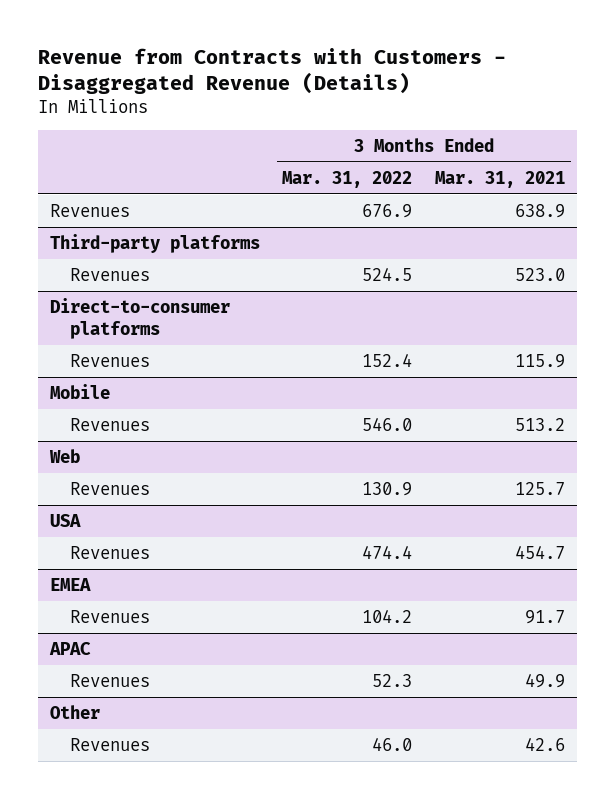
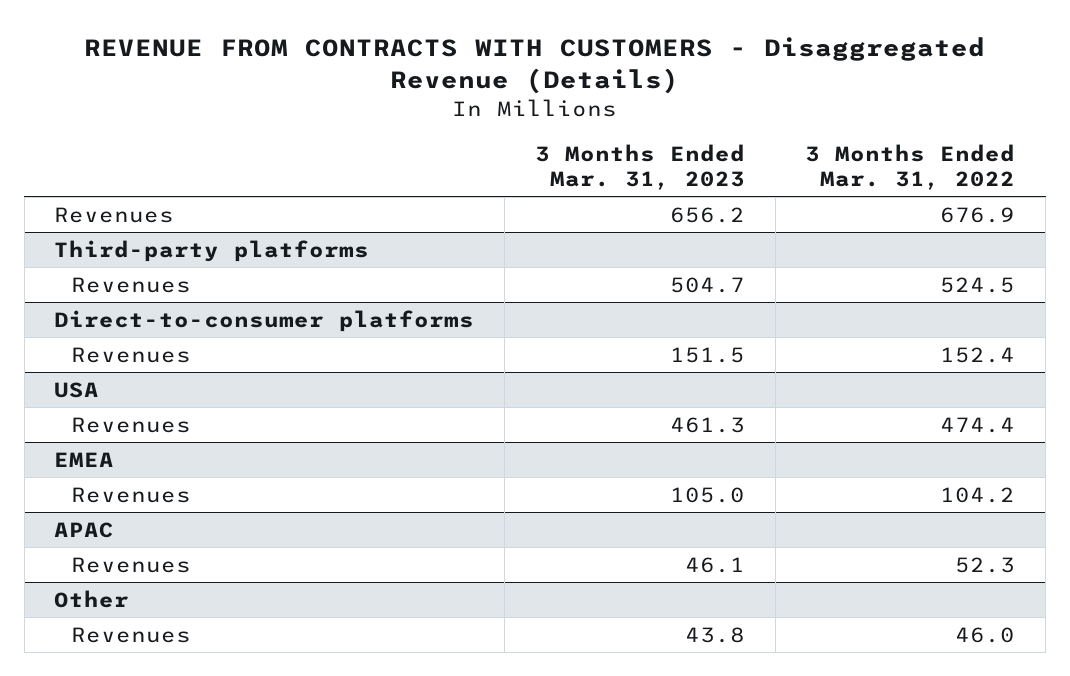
[38,48,507,95] Revenue from Contracts with Customers - Disaggregated Revenue (Details) -> [83,37,985,95] REVENUE FROM CONTRACTS WITH CUSTOMERS - Disaggregated Revenue (Details)
[435,170,566,188] Mar. 31, 2021 -> none
none -> [534,144,745,191] 3 Months Ended Mar. 31, 2023
[49,383,110,399] Mobile -> none
[70,417,151,431] Revenues -> none
[48,448,80,463] Web -> none
[70,481,151,495] Revenues -> none

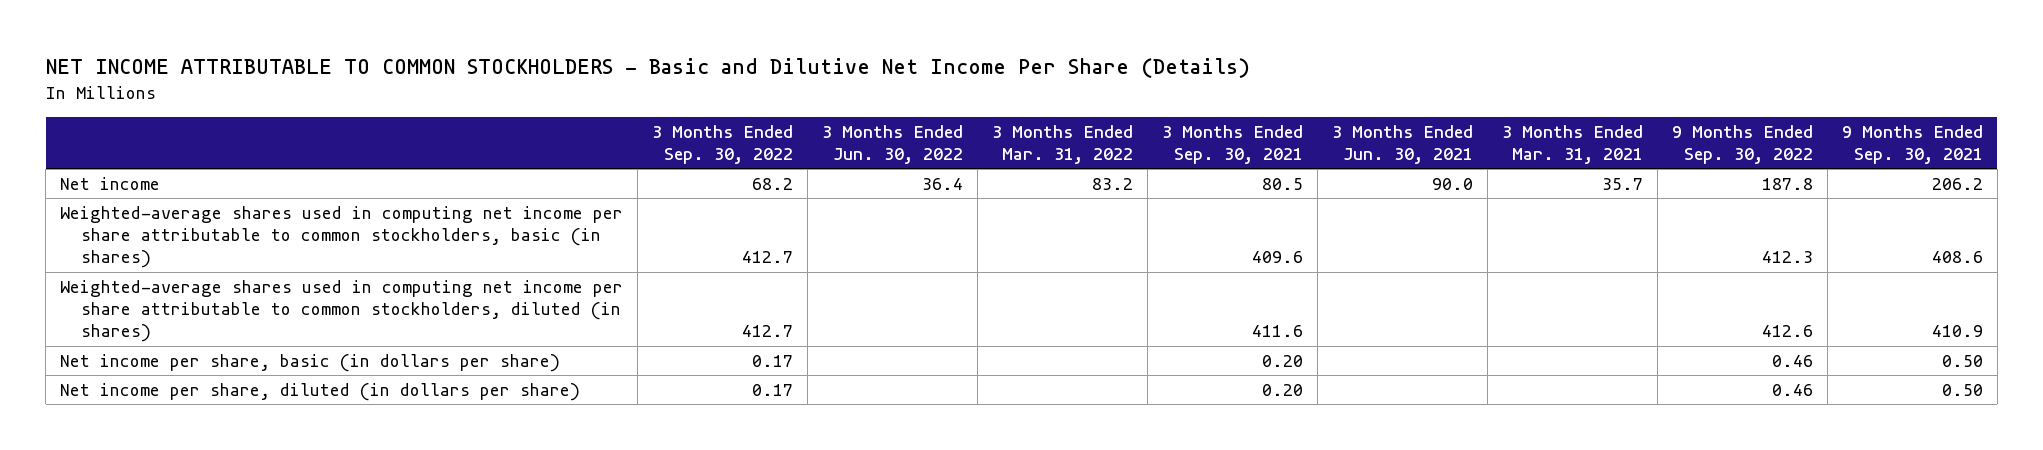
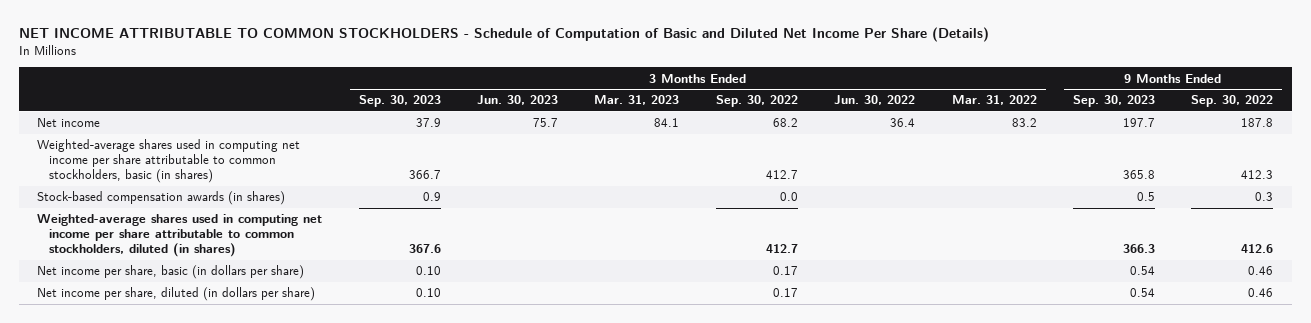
[45,58,1250,79] NET INCOME ATTRIBUTABLE TO COMMON STOCKHOLDERS - Basic and Dilutive Net Income Per Share (Details) -> [19,27,990,43] NET INCOME ATTRIBUTABLE TO COMMON STOCKHOLDERS - Schedule of Computation of Basic and Diluted Net Income Per Share (Details)
[1162,124,1304,164] 3 Months Ended Sep. 30, 2021 -> none
[1332,124,1474,164] 3 Months Ended Jun. 30, 2021 -> none
[1502,124,1644,164] 3 Months Ended Mar. 31, 2021 -> none
[1841,124,1983,164] 9 Months Ended Sep. 30, 2021 -> none
none -> [358,95,441,108] Sep. 30, 2023
none -> [477,95,559,106] Jun. 30, 2023
none -> [594,95,680,106] Mar. 31, 2023
none -> [1072,95,1155,108] Sep. 30, 2023
none -> [37,191,286,206] Stock-based compensation awards (in shares)

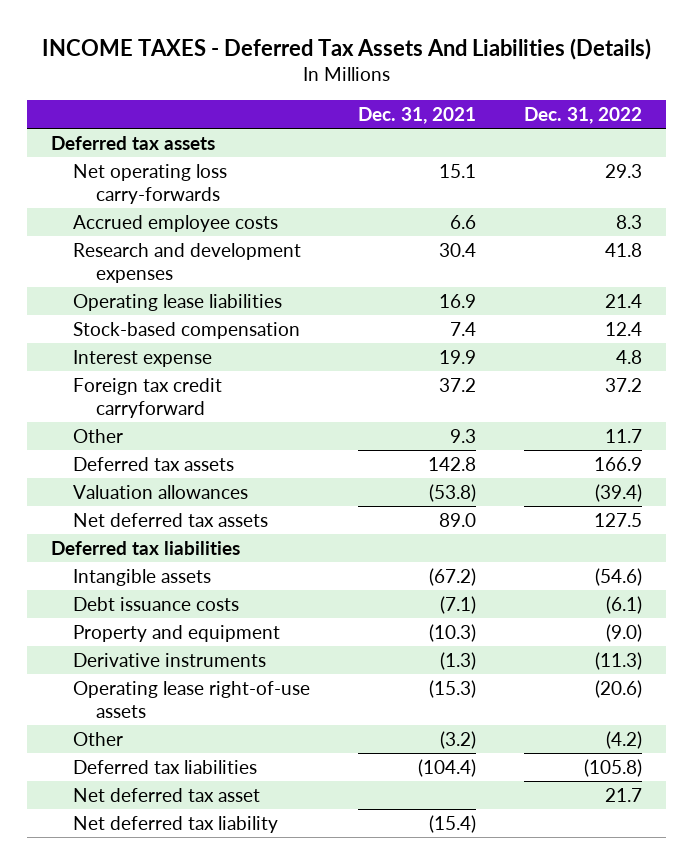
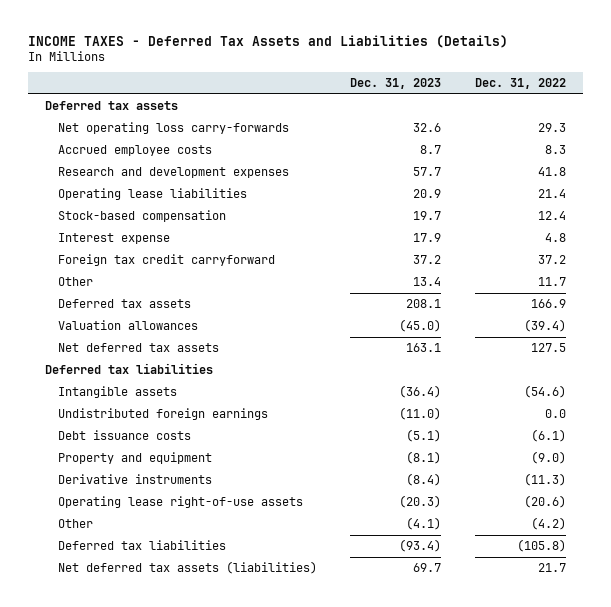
[41,37,651,60] INCOME TAXES - Deferred Tax Assets And Liabilities (Details) -> [27,34,508,48] INCOME TAXES - Deferred Tax Assets and Liabilities (Details)
[358,106,477,124] Dec. 31, 2021 -> none
none -> [350,78,442,90] Dec. 31, 2023
none -> [57,408,268,421] Undistributed foreign earnings
[73,815,279,833] Net deferred tax liability -> none
[73,787,261,802] Net deferred tax asset -> [57,561,317,575] Net deferred tax assets (liabilities)

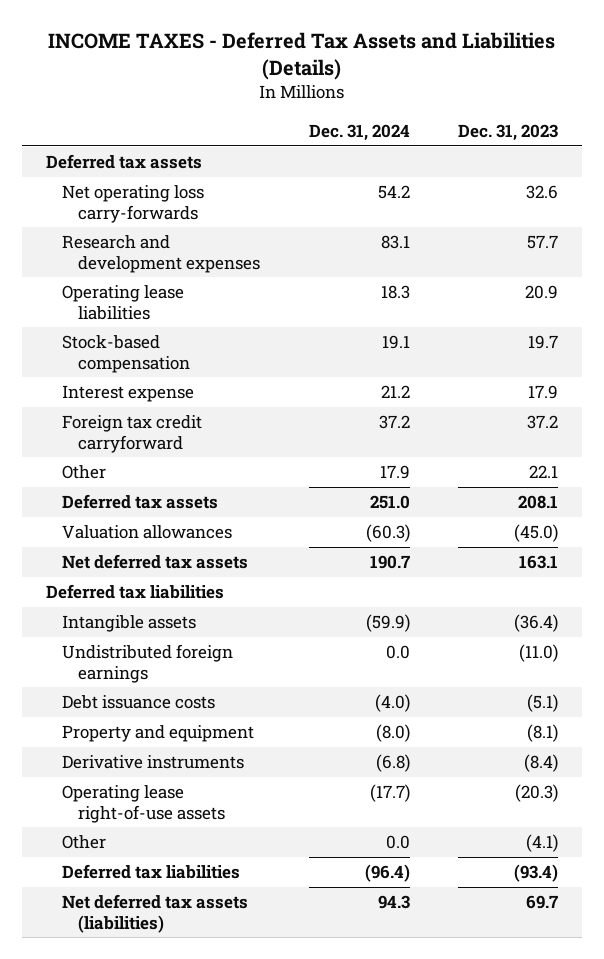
[474,78,566,90] Dec. 31, 2022 -> none
none -> [308,123,410,141] Dec. 31, 2024
[57,145,212,157] Accrued employee costs -> none
[413,277,442,287] 13.4 -> [529,465,559,479] 22.1

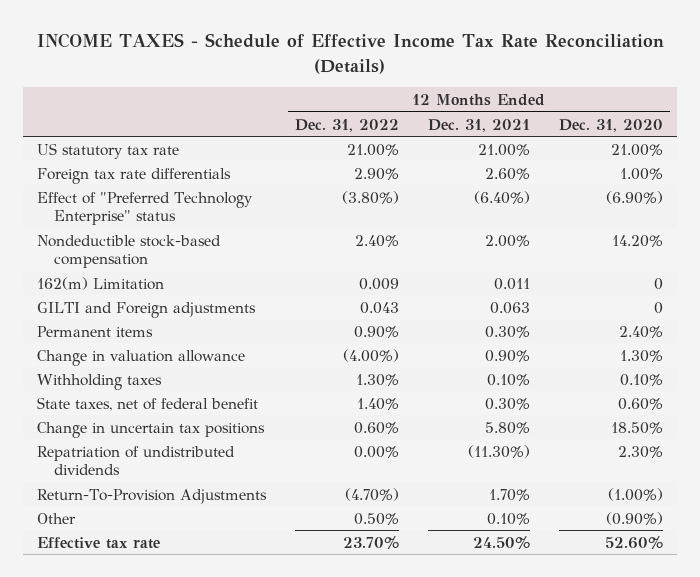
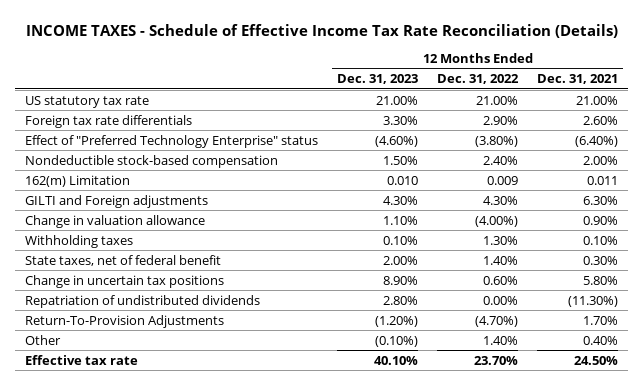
[558,118,663,132] Dec. 31, 2020 -> none
none -> [337,74,419,85] Dec. 31, 2023
[37,325,154,337] Permanent items -> none
[360,301,400,314] 0.043 -> [483,195,519,205] 4.30%
[489,301,530,314] 0.063 -> [583,195,619,205] 6.30%
[354,512,400,525] 0.50% -> [483,335,519,345] 1.40%
[486,512,530,525] 0.10% -> [583,335,619,345] 0.40%

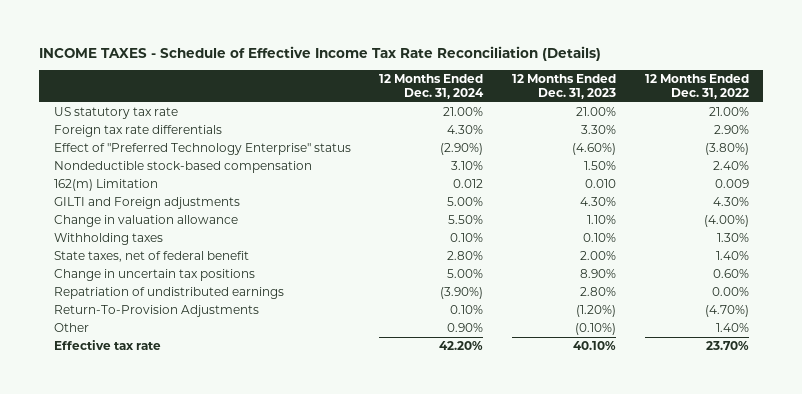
[537,74,619,85] Dec. 31, 2021 -> none
none -> [379,73,485,99] 12 Months Ended Dec. 31, 2024
[24,294,260,308] Repatriation of undistributed dividends -> [53,287,284,300] Repatriation of undistributed earnings

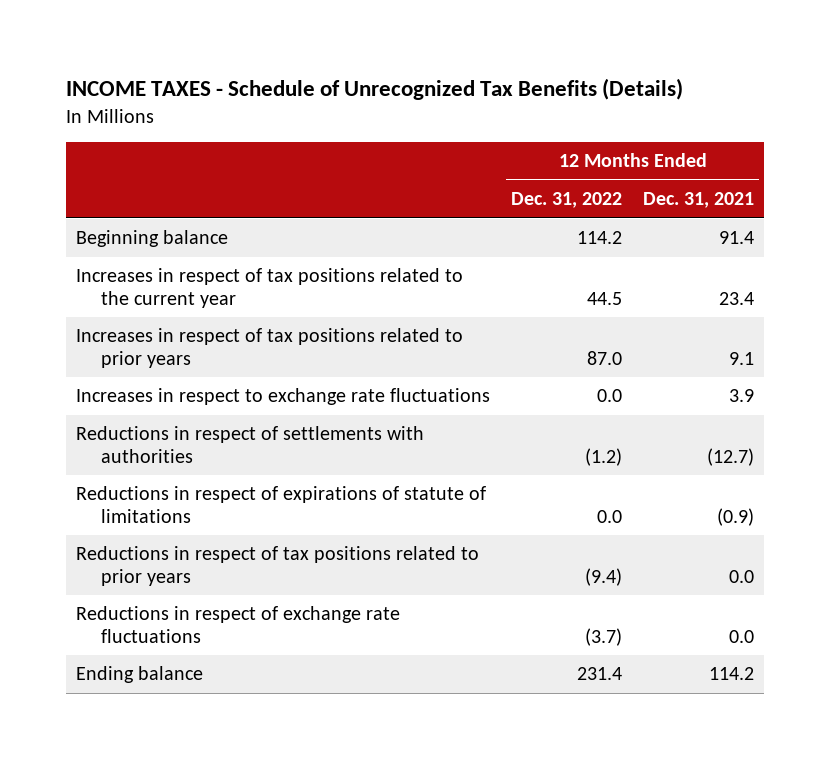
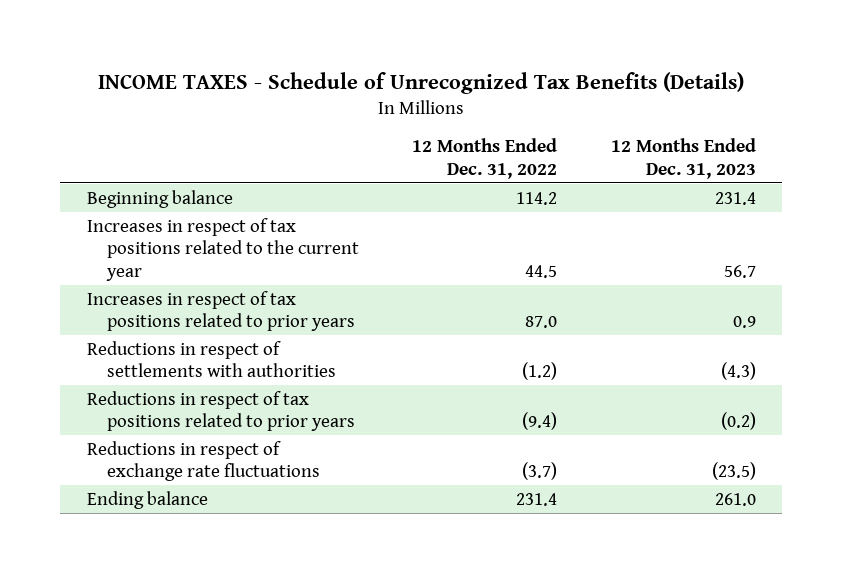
[642,192,754,209] Dec. 31, 2021 -> none
none -> [610,138,756,179] 12 Months Ended Dec. 31, 2023
[76,388,491,406] Increases in respect to exchange rate fluctuations -> none
[76,486,487,523] Reductions in respect of expirations of statute of limitations -> none

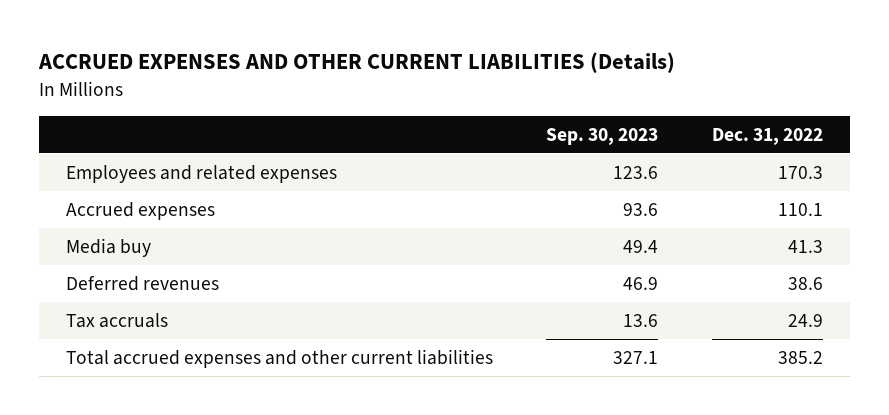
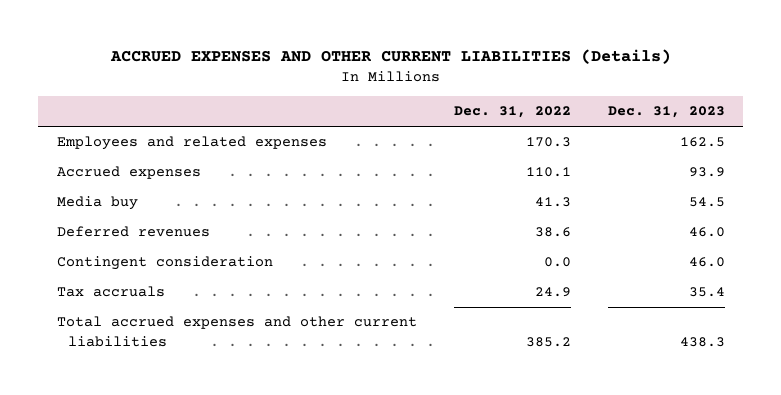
[546,127,659,145] Sep. 30, 2023 -> none
none -> [607,106,725,119] Dec. 31, 2023
none -> [56,256,273,271] Contingent consideration

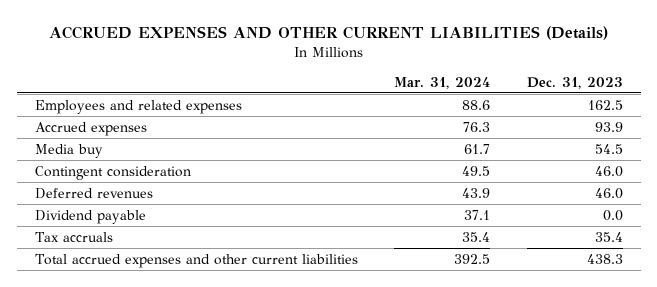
[453,106,571,119] Dec. 31, 2022 -> none
none -> [394,76,491,89] Mar. 31, 2024
[56,226,210,238] Deferred revenues -> [34,187,153,199] Deferred revenues
none -> [34,209,146,224] Dividend payable

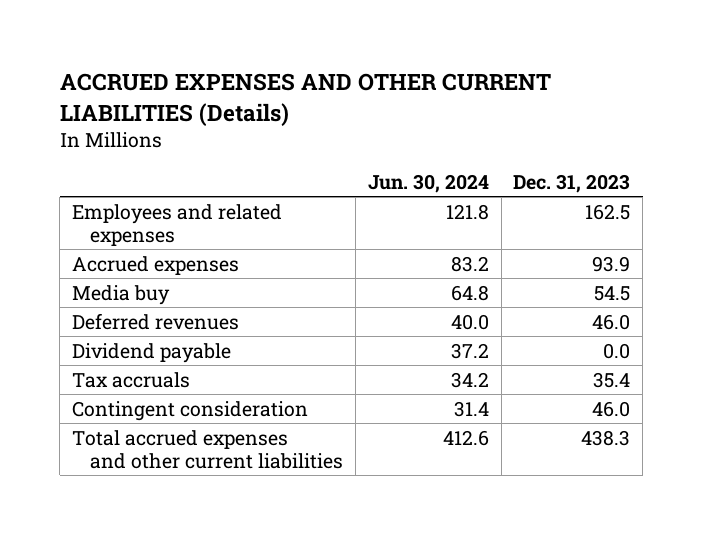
[394,76,491,89] Mar. 31, 2024 -> none
none -> [367,173,489,193] Jun. 30, 2024
[34,165,191,180] Contingent consideration -> [72,400,309,421] Contingent consideration

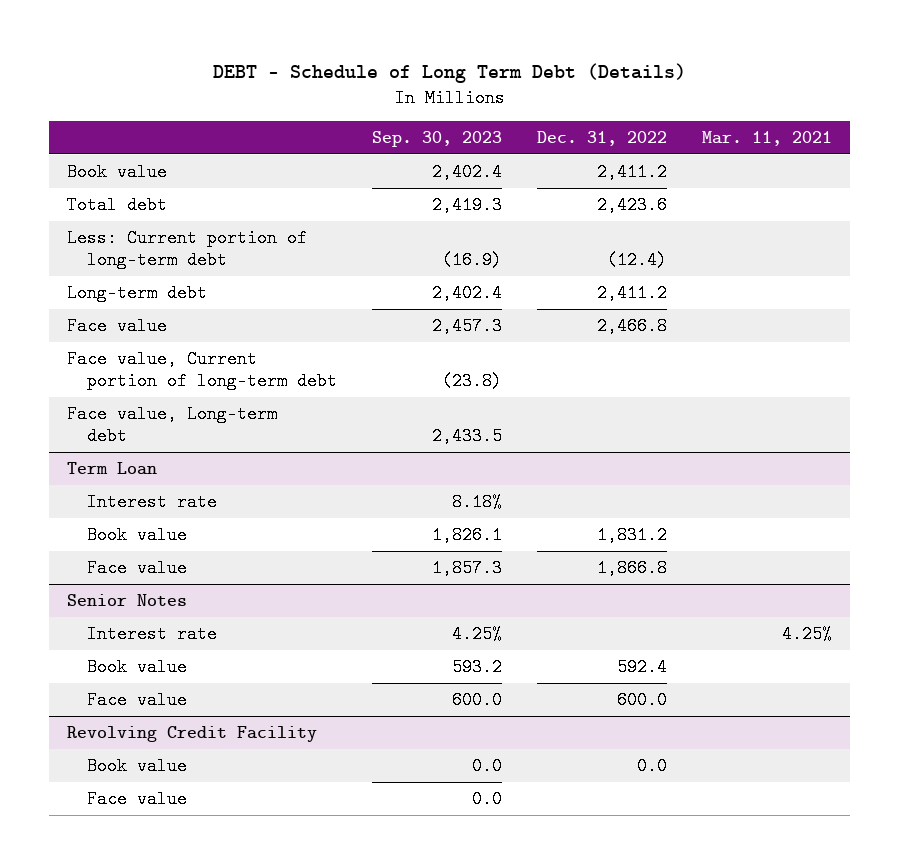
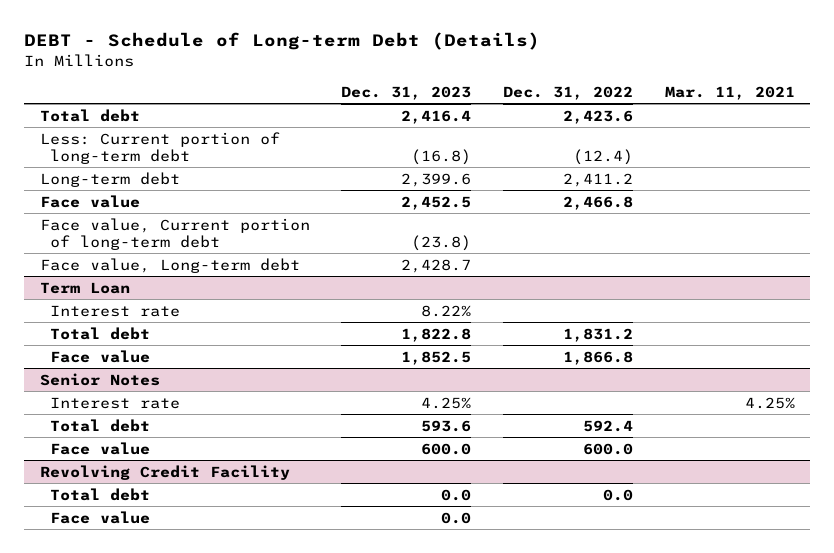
[212,62,686,83] DEBT - Schedule of Long Term Debt (Details) -> [23,32,540,51] DEBT - Schedule of Long-term Debt (Details)
[372,131,503,148] Sep. 30, 2023 -> none
none -> [341,85,472,100] Dec. 31, 2023
[66,162,167,181] Book value -> none
[87,525,188,544] Book value -> [49,326,150,340] Total debt
[87,657,188,676] Book value -> [49,418,150,432] Total debt
[87,756,188,775] Book value -> [49,487,150,501] Total debt

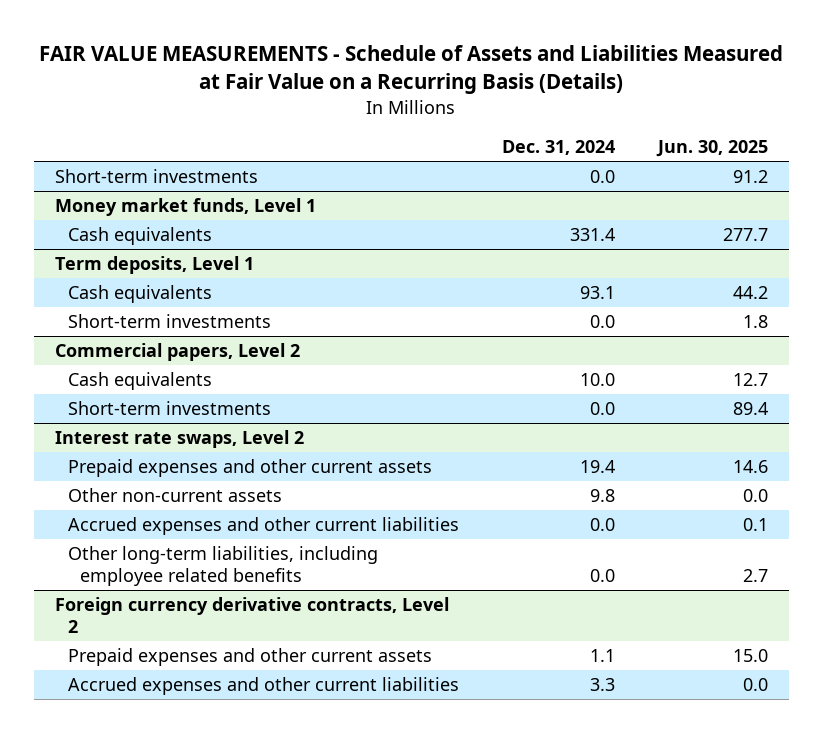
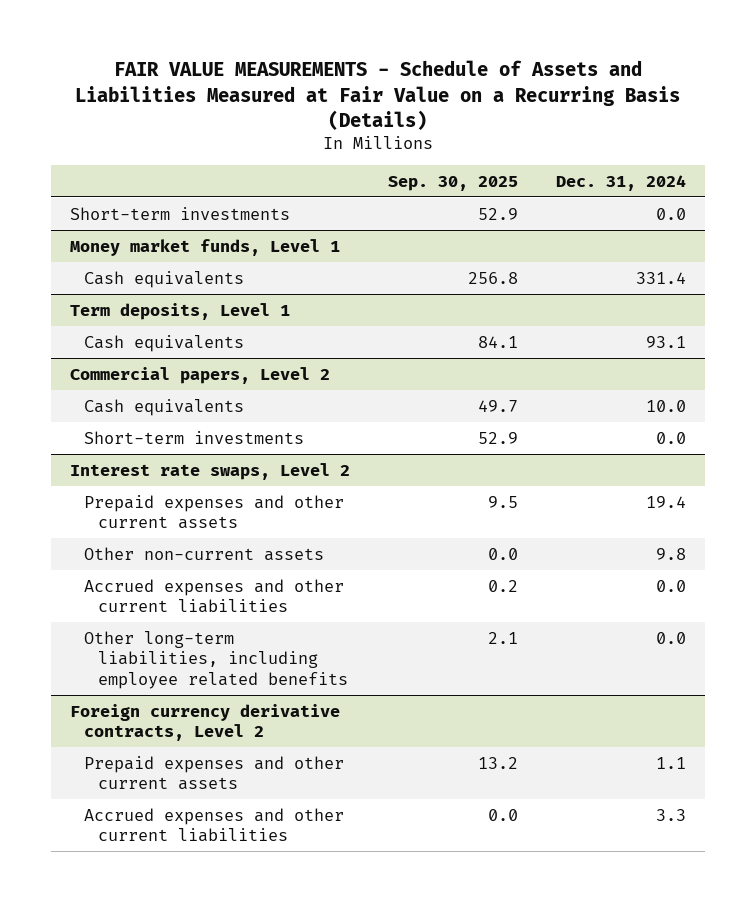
[655,139,768,157] Jun. 30, 2025 -> none
none -> [387,175,518,191] Sep. 30, 2025
[67,314,271,329] Short-term investments -> none

